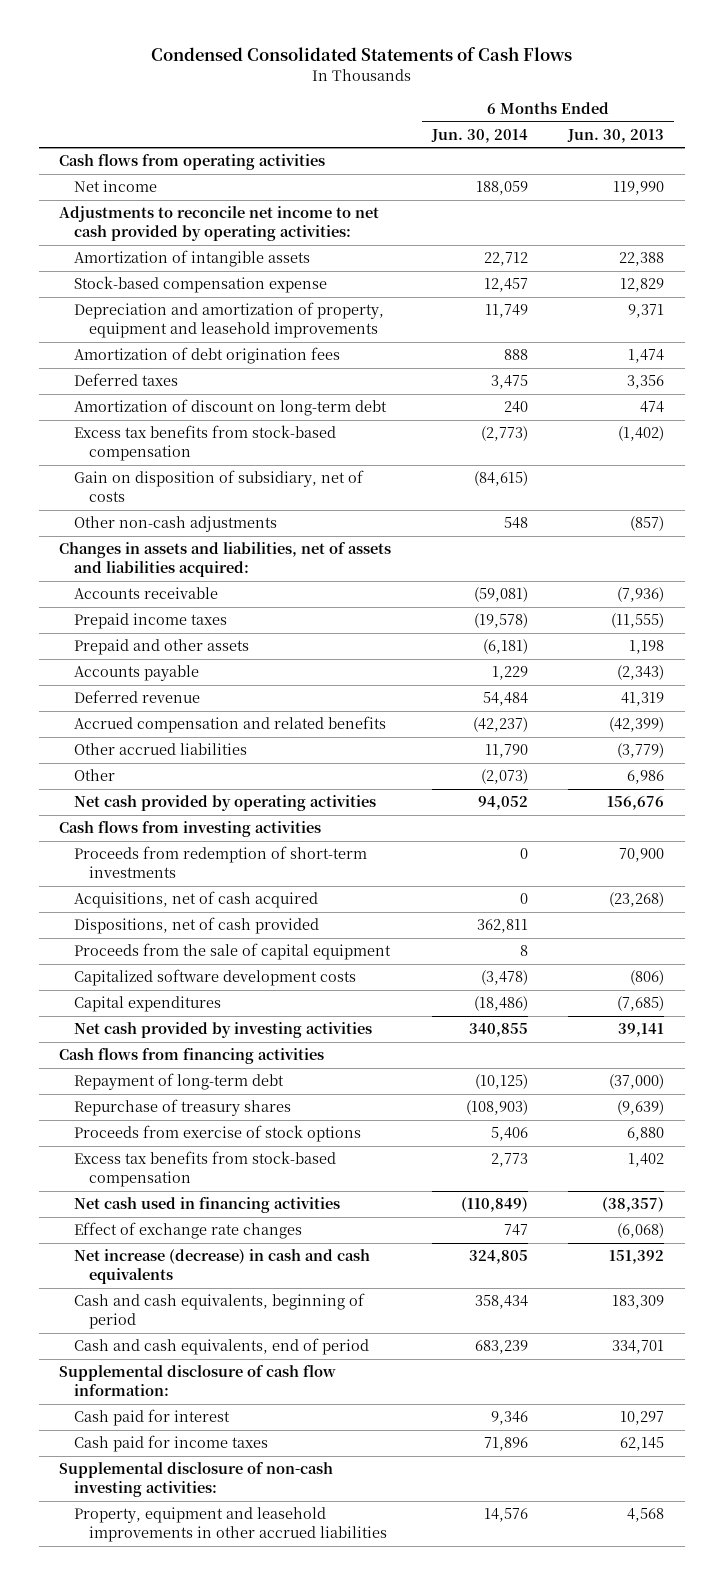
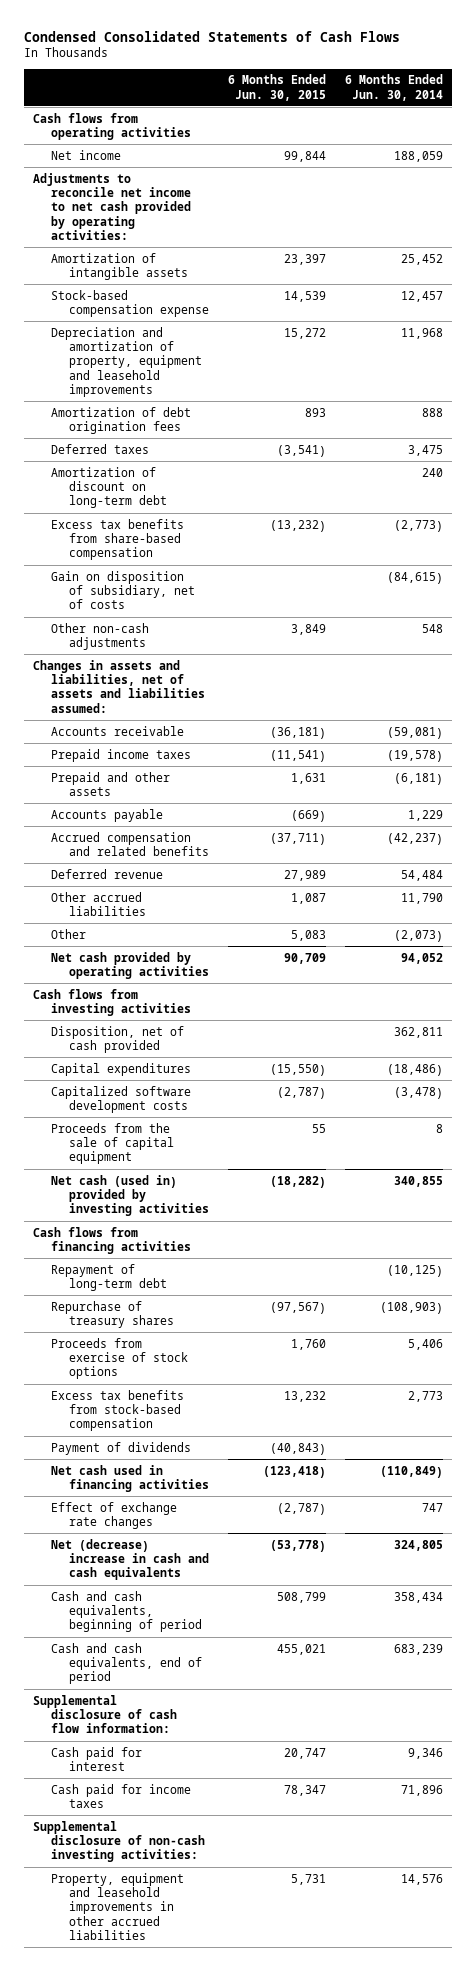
[567,128,665,143] Jun. 30, 2013 -> none
none -> [228,74,327,101] 6 Months Ended Jun. 30, 2015
[483,252,528,267] 22,712 -> [400,253,443,265] 25,452
[484,304,528,319] 11,749 -> [400,327,443,339] 11,968
[74,425,337,462] Excess tax benefits from stock-based compensation -> [51,518,185,561] Excess tax benefits from share-based compensation
[59,542,392,578] Changes in assets and liabilities, net of assets and liabilities acquired: -> [32,659,206,713] Changes in assets and liabilities, net of assets and liabilities assumed:
[74,690,201,704] Deferred revenue -> [51,868,164,879] Deferred revenue
[74,846,368,879] Proceeds from redemption of short-term investments -> none
[74,891,319,909] Acquisitions, net of cash acquired -> none
[74,917,320,935] Dispositions, net of cash provided -> [51,1025,185,1053] Disposition, net of cash provided
[74,969,357,987] Capitalized software development costs -> [51,1085,192,1113] Capitalized software development costs
[74,943,392,961] Proceeds from the sale of capital equipment -> [51,1122,175,1165] Proceeds from the sale of capital equipment
[74,1022,373,1039] Net cash provided by investing activities -> [51,1174,210,1217] Net cash (used in) provided by investing activities
none -> [51,1441,192,1455] Payment of dividends
[74,1249,371,1285] Net increase (decrease) in cash and cash equivalents -> [51,1538,210,1581] Net (decrease) increase in cash and cash equivalents

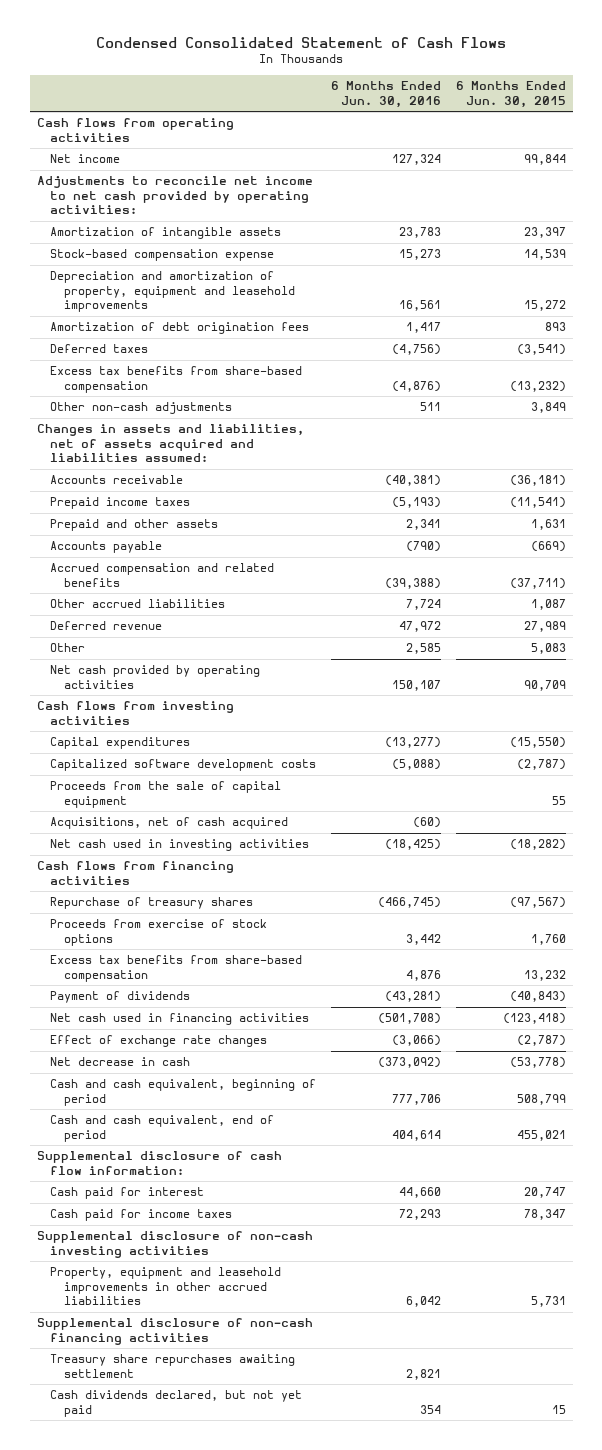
[23,30,400,42] Condensed Consolidated Statements of Cash Flows -> [96,36,507,48] Condensed Consolidated Statement of Cash Flows
[344,74,443,101] 6 Months Ended Jun. 30, 2014 -> none
none -> [331,81,442,108] 6 Months Ended Jun. 30, 2016
[51,466,168,509] Amortization of discount on long-term debt -> none
[51,570,196,610] Gain on disposition of subsidiary, net of costs -> none
[32,659,206,713] Changes in assets and liabilities, net of assets and liabilities assumed: -> [36,424,304,463] Changes in assets and liabilities, net of assets acquired and liabilities assumed:
[51,868,164,879] Deferred revenue -> [50,621,163,631] Deferred revenue
[51,1025,185,1053] Disposition, net of cash provided -> none
none -> [50,817,289,830] Acquisitions, net of cash acquired
[51,1174,210,1217] Net cash (used in) provided by investing activities -> [50,839,310,852] Net cash used in investing activities
[51,1263,168,1291] Repayment of long-term debt -> none
[51,1389,185,1432] Excess tax benefits from stock-based compensation -> [50,955,303,982] Excess tax benefits from share-based compensation
[51,1538,210,1581] Net (decrease) increase in cash and cash equivalents -> [50,1057,191,1067] Net decrease in cash
[51,1590,203,1633] Cash and cash equivalents, beginning of period -> [50,1079,317,1106] Cash and cash equivalent, beginning of period
[51,1642,203,1685] Cash and cash equivalents, end of period -> [50,1115,275,1142] Cash and cash equivalent, end of period
[32,1820,206,1863] Supplemental disclosure of non-cash investing activities: -> [36,1231,313,1258] Supplemental disclosure of non-cash investing activities
none -> [36,1318,313,1345] Supplemental disclosure of non-cash financing activities
none -> [50,1354,296,1378] Treasury share repurchases awaiting settlement
none -> [50,1390,303,1417] Cash dividends declared, but not yet paid

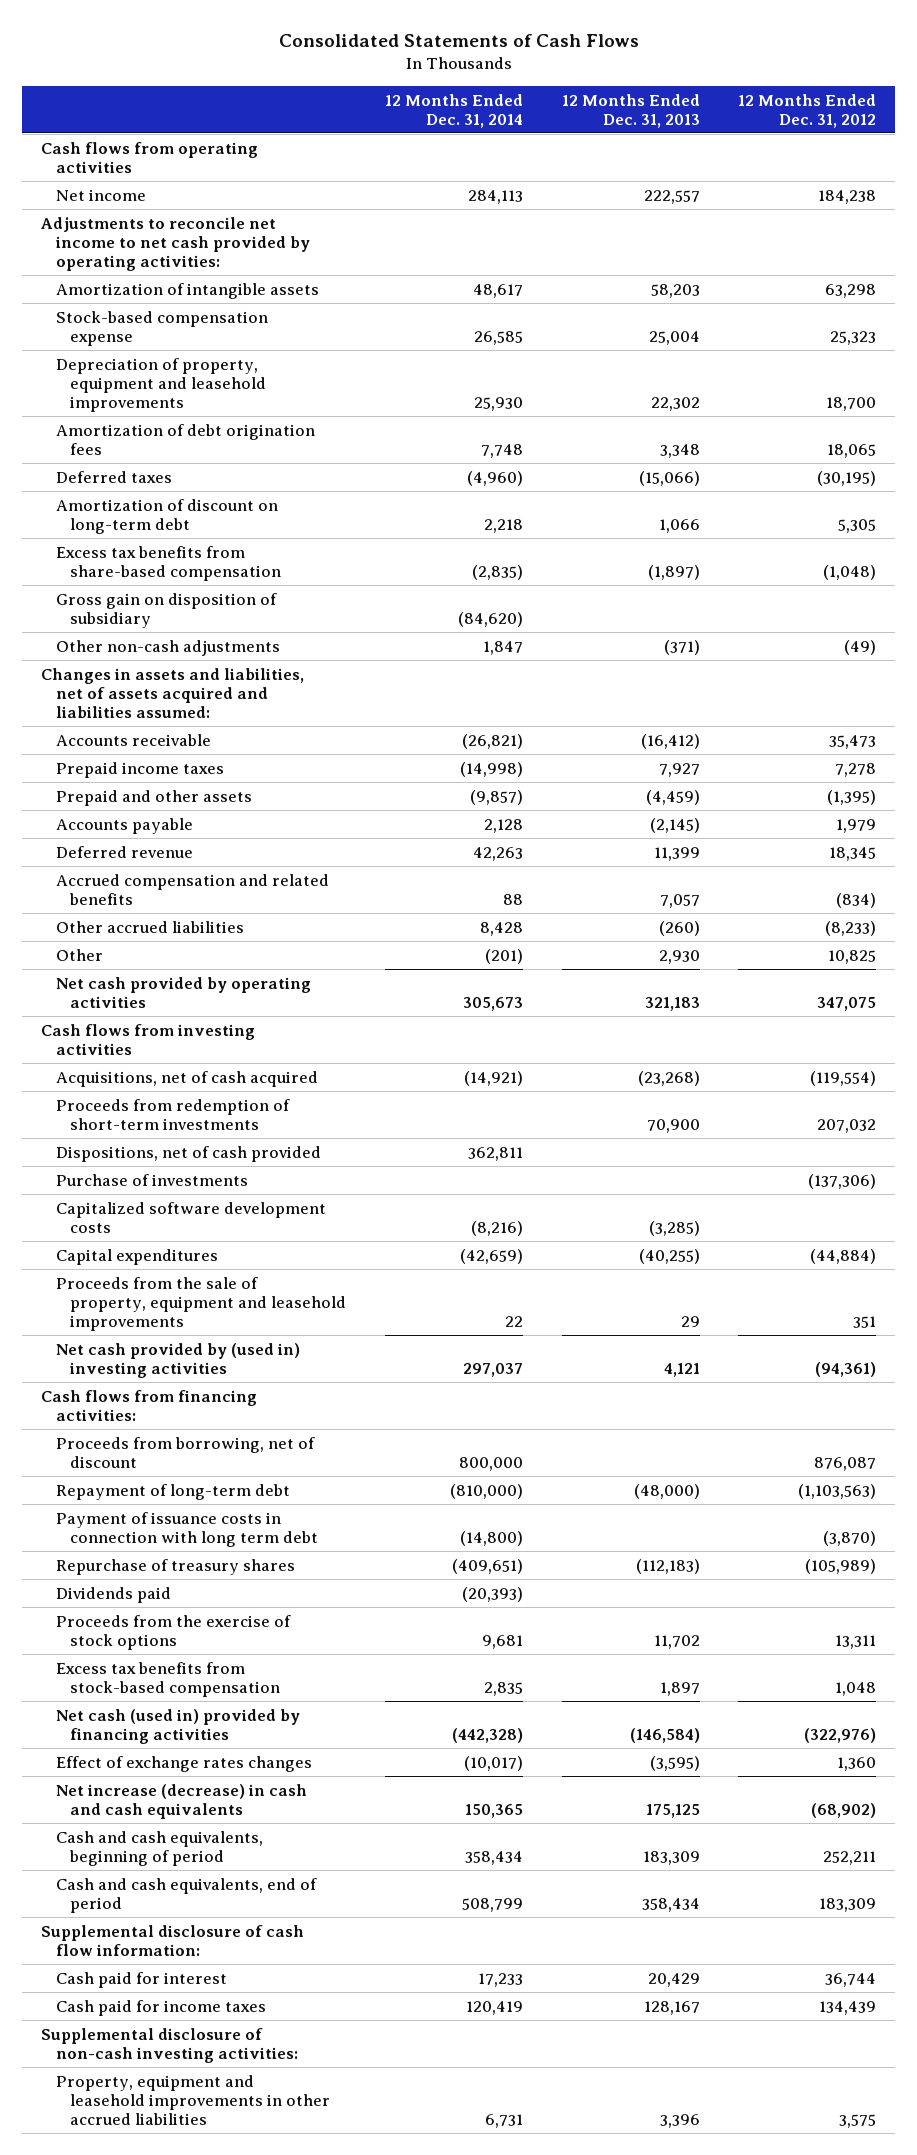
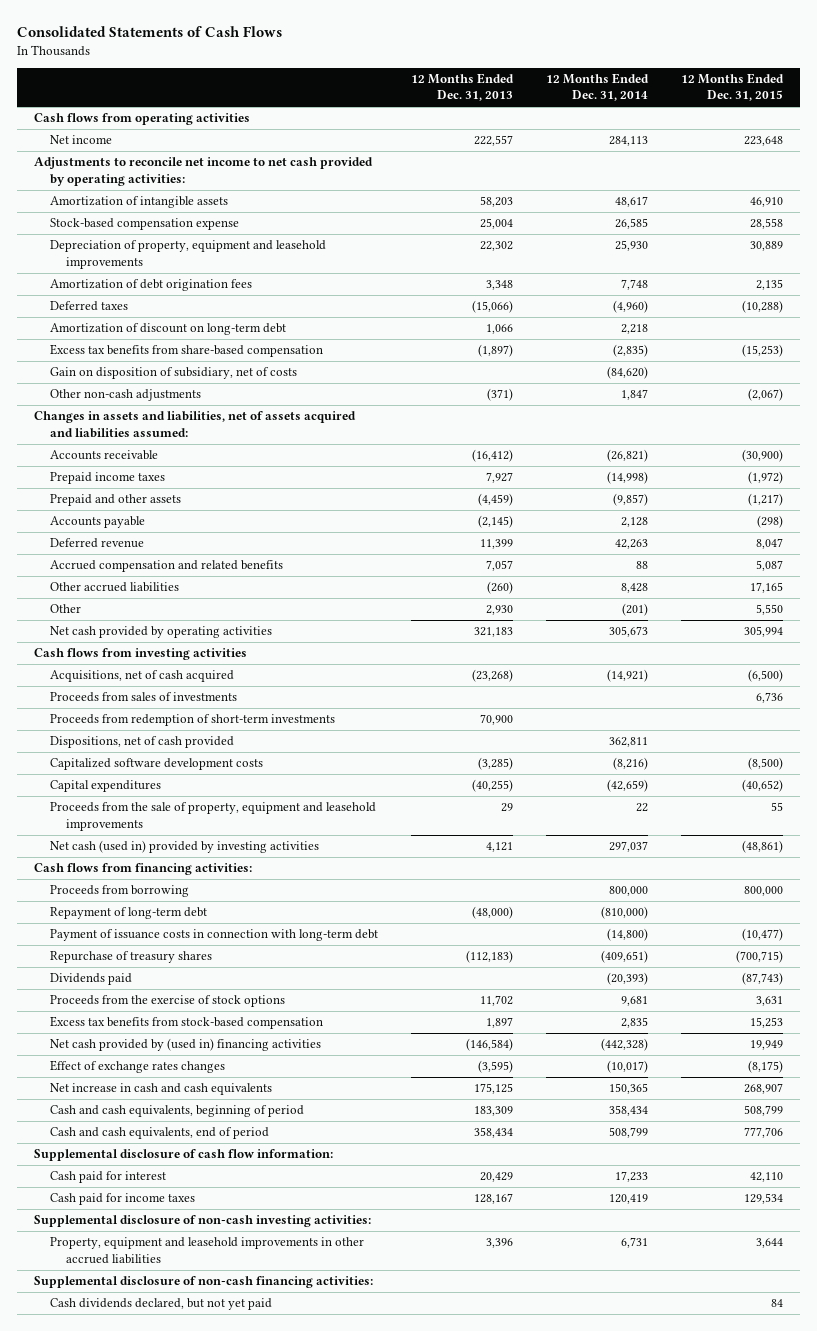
[738,93,877,128] 12 Months Ended Dec. 31, 2012 -> none
none -> [680,72,784,102] 12 Months Ended Dec. 31, 2015
[55,592,277,628] Gross gain on disposition of subsidiary -> [49,367,297,380] Gain on disposition of subsidiary, net of costs
none -> [49,692,237,703] Proceeds from sales of investments
[55,1173,248,1186] Purchase of investments -> none
[55,1342,300,1378] Net cash provided by (used in) investing activities -> [49,840,319,854] Net cash (used in) provided by investing activities
[55,1436,315,1468] Proceeds from borrowing, net of discount -> [49,885,189,898] Proceeds from borrowing
[55,1511,319,1547] Payment of issuance costs in connection with long term debt -> [49,929,378,942] Payment of issuance costs in connection with long-term debt
[55,1708,300,1744] Net cash (used in) provided by financing activities -> [49,1038,321,1052] Net cash provided by (used in) financing activities
[55,1783,307,1819] Net increase (decrease) in cash and cash equivalents -> [49,1083,272,1096] Net increase in cash and cash equivalents
none -> [33,1276,373,1289] Supplemental disclosure of non-cash financing activities:
none -> [49,1298,272,1311] Cash dividends declared, but not yet paid

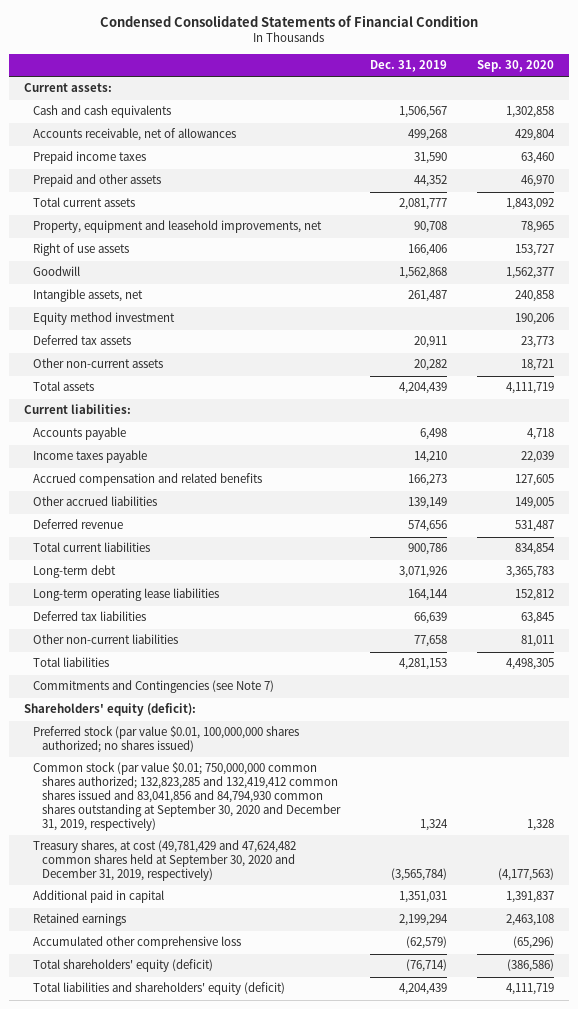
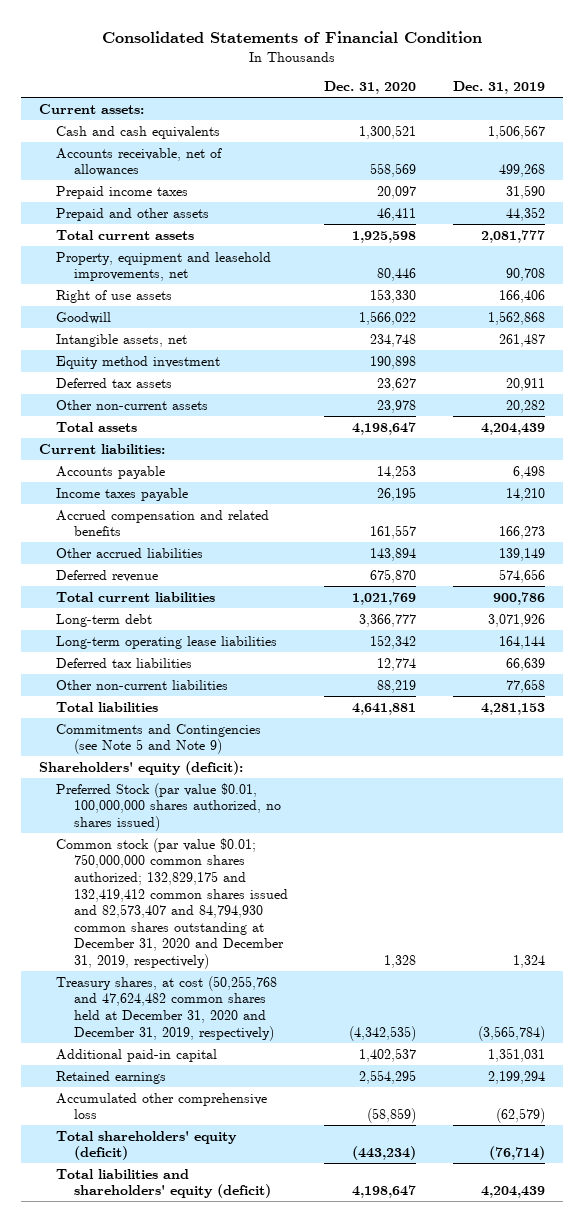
[100,14,479,27] Condensed Consolidated Statements of Financial Condition -> [101,30,482,43] Consolidated Statements of Financial Condition
[476,59,554,72] Sep. 30, 2020 -> none
none -> [324,81,417,95] Dec. 31, 2020
[33,680,275,694] Commitments and Contingencies (see Note 7) -> [56,723,262,755] Commitments and Contingencies (see Note 5 and Note 9)
[33,726,300,754] Preferred stock (par value $0.01, 100,000,000 shares authorized; no shares issued) -> [56,782,281,832] Preferred Stock (par value $0.01, 100,000,000 shares authorized, no shares issued)
[33,762,342,832] Common stock (par value $0.01; 750,000,000 common shares authorized; 132,823,285 and 132,419,412 common shares issued and 83,041,856 and 84,794,930 common shares outstanding at September 30, 2020 and December 31, 2019, respectively) -> [56,837,288,970] Common stock (par value $0.01; 750,000,000 common shares authorized; 132,829,175 and 132,419,412 common shares issued and 82,573,407 and 84,794,930 common shares outstanding at December 31, 2020 and December 31, 2019, respectively)
[33,840,297,882] Treasury shares, at cost (49,781,429 and 47,624,482 common shares held at September 30, 2020 and December 31, 2019, respectively) -> [56,975,278,1041] Treasury shares, at cost (50,255,768 and 47,624,482 common shares held at December 31, 2020 and December 31, 2019, respectively)
[33,890,165,904] Additional paid in capital -> [56,1048,218,1062] Additional paid-in capital

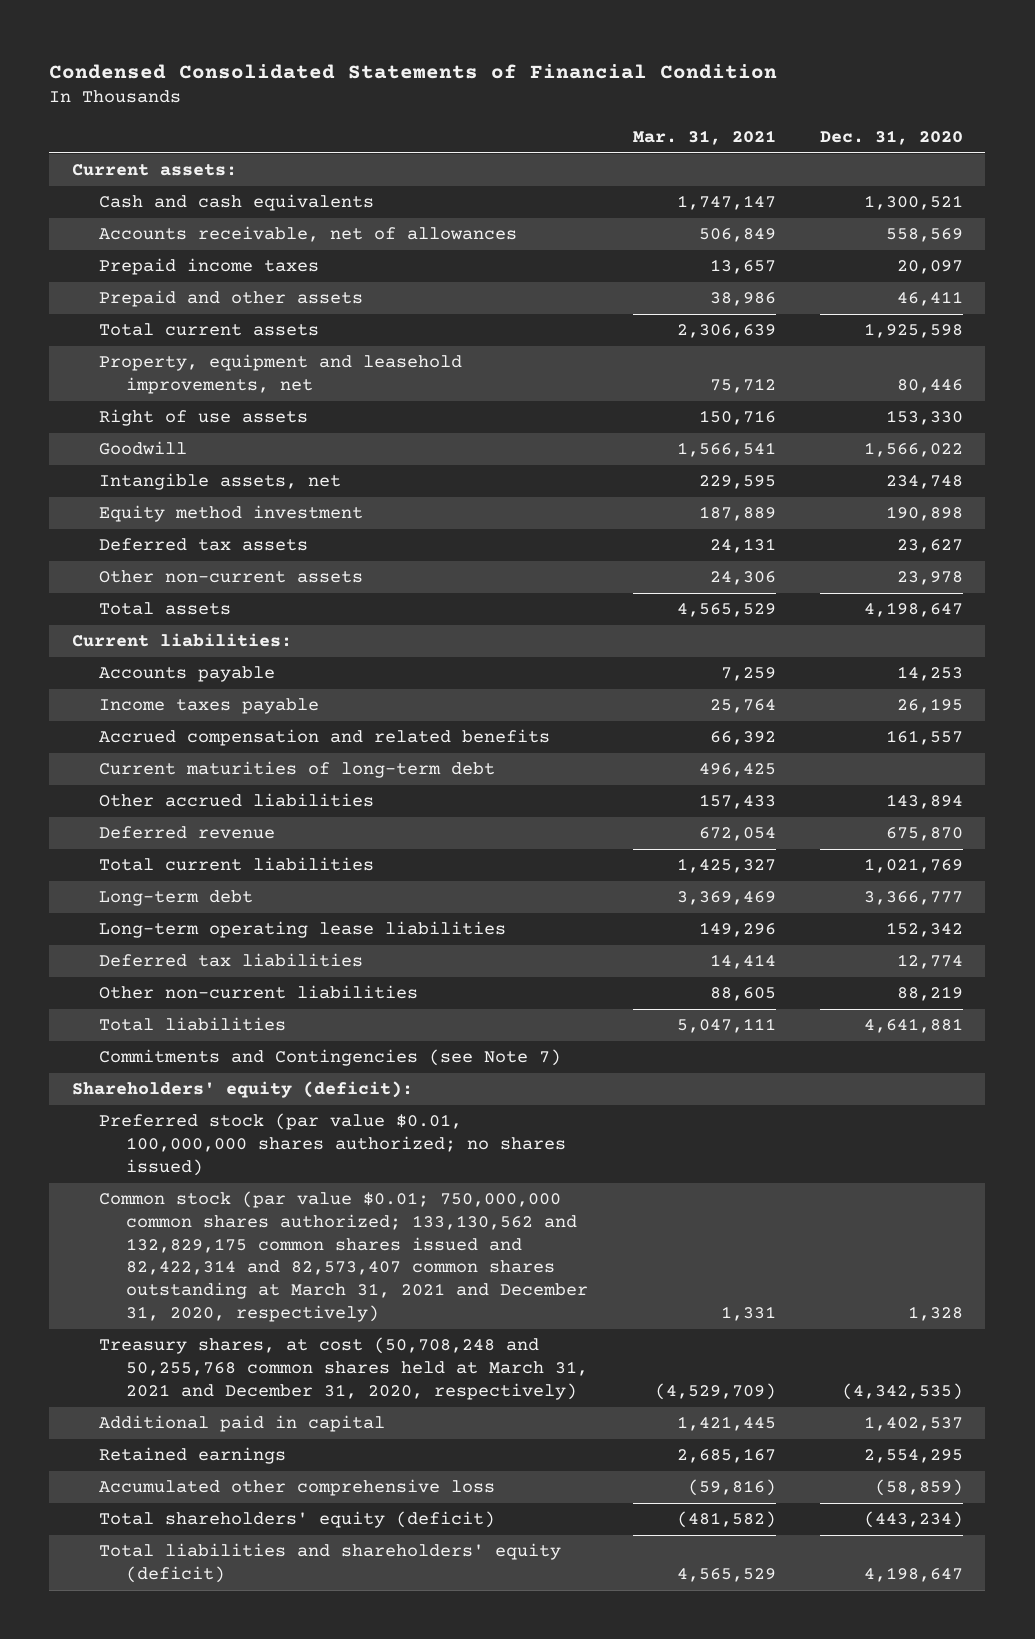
[101,30,482,43] Consolidated Statements of Financial Condition -> [49,63,778,79] Condensed Consolidated Statements of Financial Condition
[452,81,545,95] Dec. 31, 2019 -> none
none -> [632,130,776,146] Mar. 31, 2021
none -> [98,761,495,779] Current maturities of long-term debt
[56,723,262,755] Commitments and Contingencies (see Note 5 and Note 9) -> [98,1049,561,1067] Commitments and Contingencies (see Note 7)
[56,782,281,832] Preferred Stock (par value $0.01, 100,000,000 shares authorized, no shares issued) -> [98,1113,567,1176] Preferred stock (par value $0.01, 100,000,000 shares authorized; no shares issued)
[56,837,288,970] Common stock (par value $0.01; 750,000,000 common shares authorized; 132,829,175 and 132,419,412 common shares issued and 82,573,407 and 84,794,930 common shares outstanding at December 31, 2020 and December 31, 2019, respectively) -> [98,1191,589,1322] Common stock (par value $0.01; 750,000,000 common shares authorized; 133,130,562 and 132,829,175 common shares issued and 82,422,314 and 82,573,407 common shares outstanding at March 31, 2021 and December 31, 2020, respectively)
[56,975,278,1041] Treasury shares, at cost (50,255,768 and 47,624,482 common shares held at December 31, 2020 and December 31, 2019, respectively) -> [98,1337,589,1400] Treasury shares, at cost (50,708,248 and 50,255,768 common shares held at March 31, 2021 and December 31, 2020, respectively)
[56,1048,218,1062] Additional paid-in capital -> [98,1415,385,1433] Additional paid in capital

